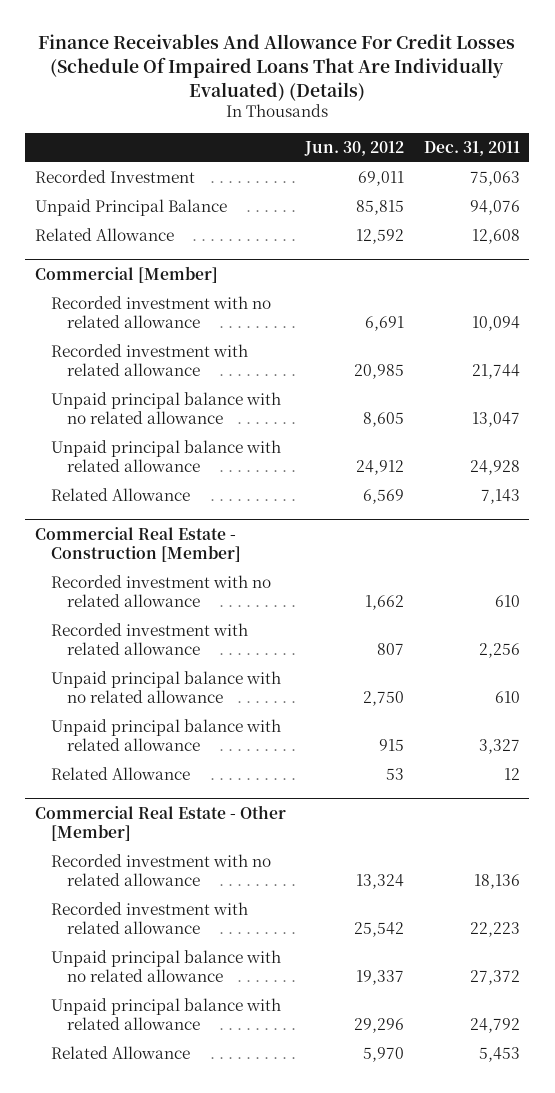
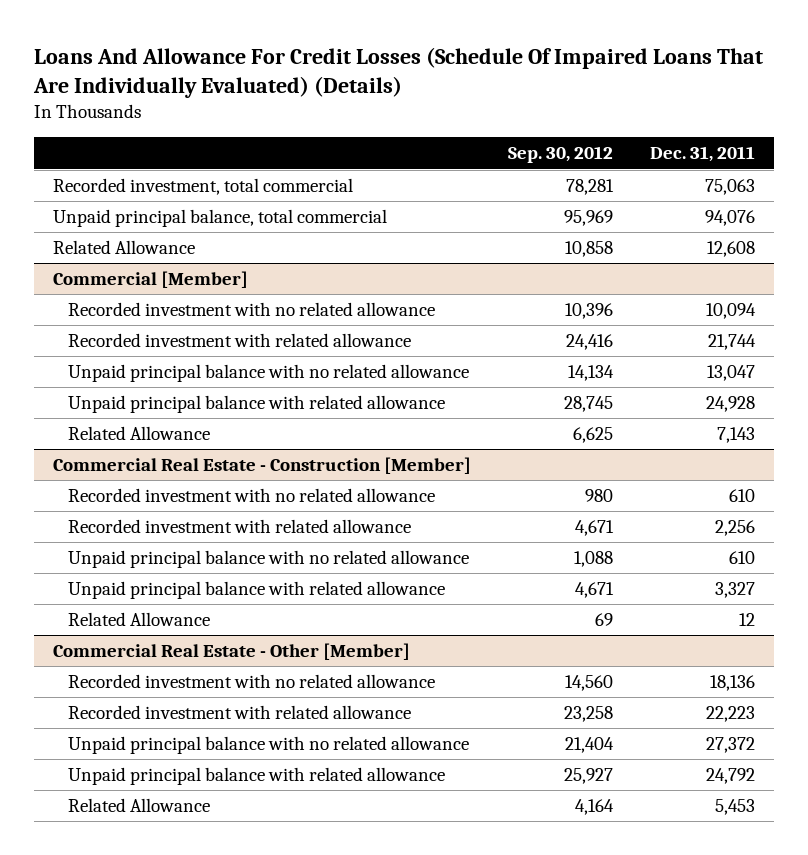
[38,34,516,101] Finance Receivables And Allowance For Credit Losses (Schedule Of Impaired Loans That Are Individually Evaluated) (Details) -> [33,46,764,98] Loans And Allowance For Credit Losses (Schedule Of Impaired Loans That Are Individually Evaluated) (Details)
[304,140,405,156] Jun. 30, 2012 -> none
none -> [507,146,613,164] Sep. 30, 2012
[34,170,195,184] Recorded Investment -> [52,178,353,196] Recorded investment, total commercial
[34,199,227,217] Unpaid Principal Balance -> [52,209,387,228] Unpaid principal balance, total commercial

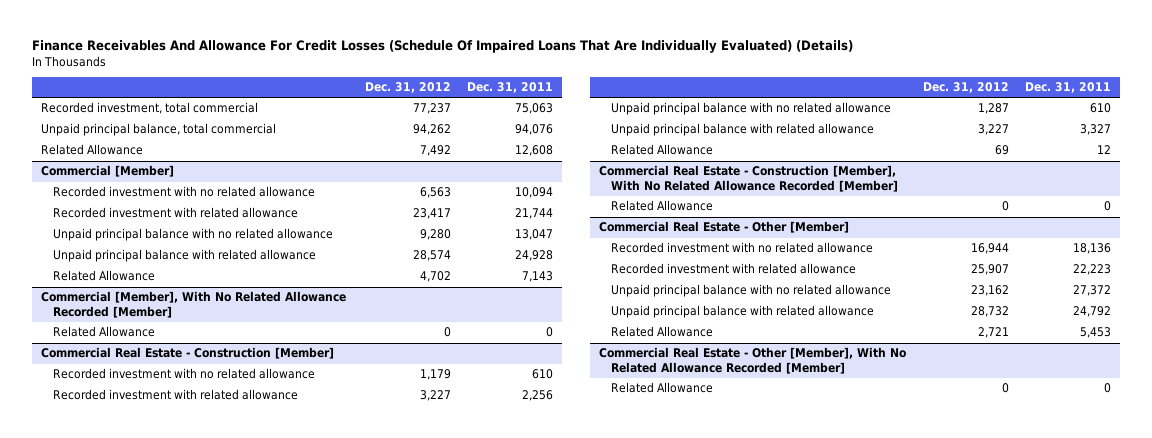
[33,46,764,98] Loans And Allowance For Credit Losses (Schedule Of Impaired Loans That Are Individually Evaluated) (Details) -> [32,40,854,54] Finance Receivables And Allowance For Credit Losses (Schedule Of Impaired Loans That Are Individually Evaluated) (Details)
[507,146,613,164] Sep. 30, 2012 -> none
none -> [364,82,451,94] Dec. 31, 2012
none -> [40,291,346,318] Commercial [Member], With No Related Allowance Recorded [Member]
none -> [53,326,156,338] Related Allowance
none -> [598,165,899,192] Commercial Real Estate - Construction [Member], With No Related Allowance Recorded [Member]
none -> [611,200,714,212] Related Allowance
none -> [598,347,906,374] Commercial Real Estate - Other [Member], With No Related Allowance Recorded [Member]
none -> [611,382,714,394] Related Allowance

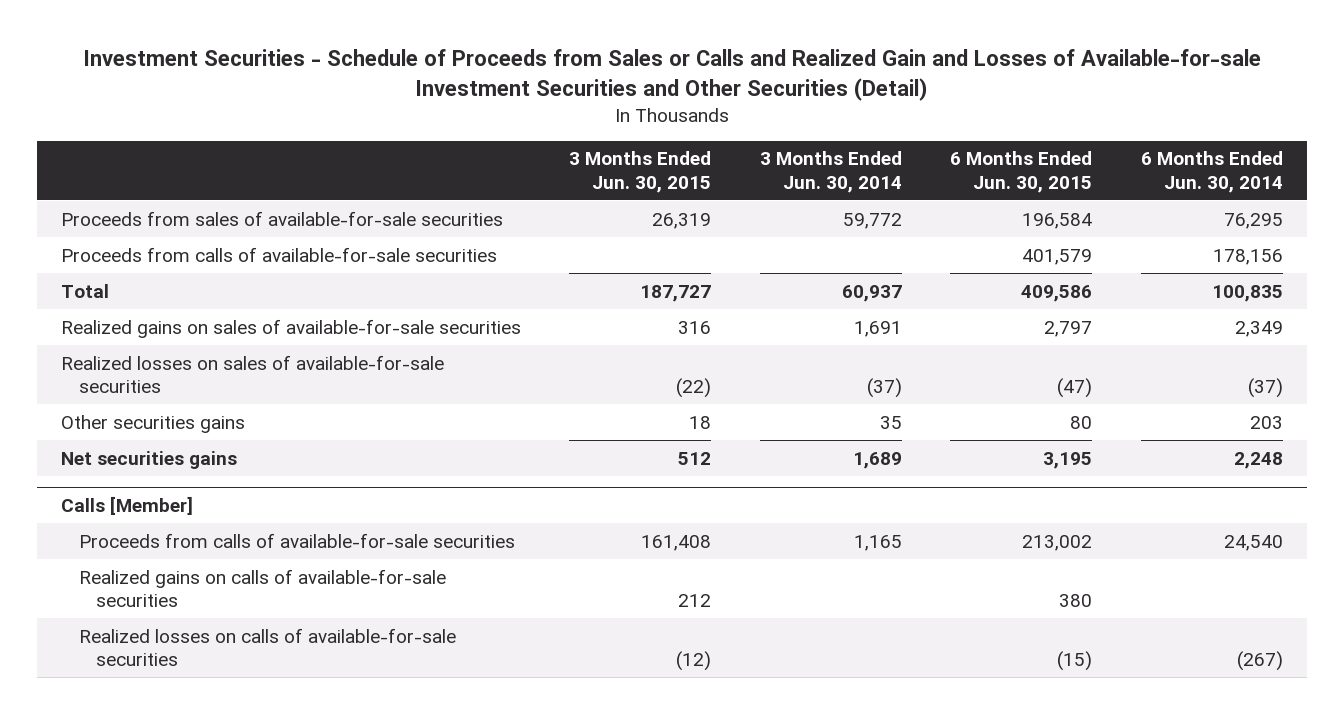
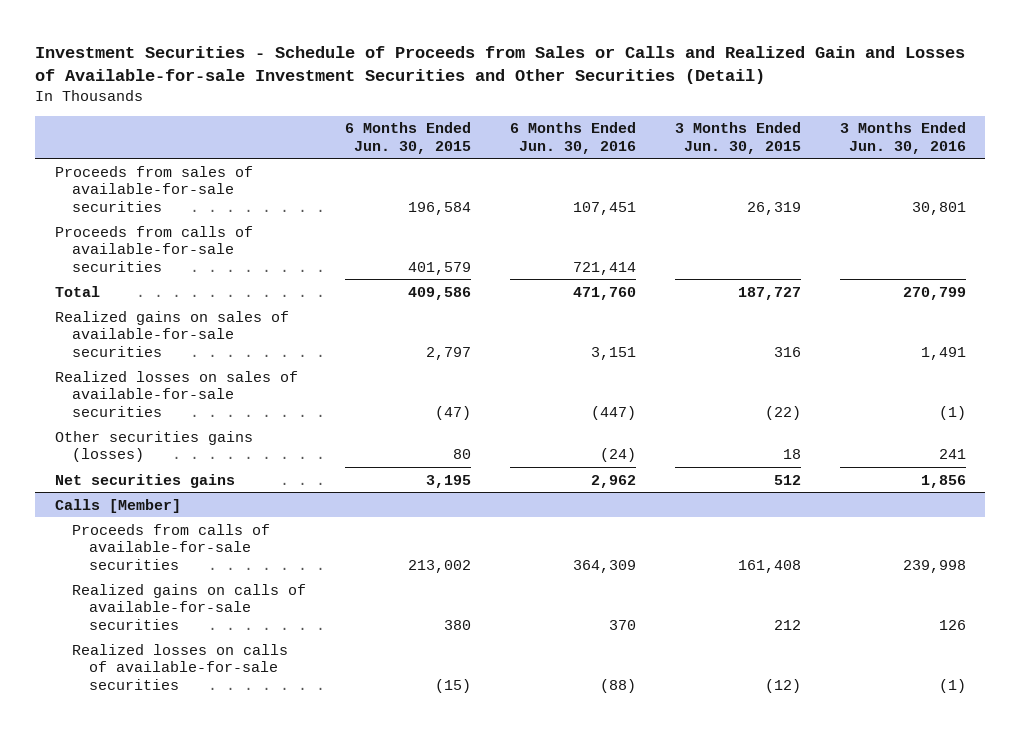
[759,151,902,193] 3 Months Ended Jun. 30, 2014 -> none
[1140,151,1283,193] 6 Months Ended Jun. 30, 2014 -> none
none -> [509,122,636,154] 6 Months Ended Jun. 30, 2016
none -> [839,122,966,154] 3 Months Ended Jun. 30, 2016
[61,414,246,433] Other securities gains -> [54,430,253,463] Other securities gains (losses)

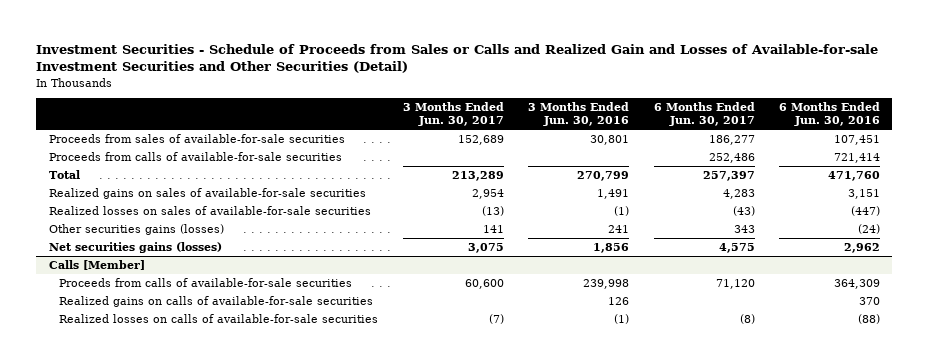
[344,122,471,154] 6 Months Ended Jun. 30, 2015 -> none
[674,122,801,154] 3 Months Ended Jun. 30, 2015 -> none
none -> [402,101,504,127] 3 Months Ended Jun. 30, 2017
none -> [653,101,755,127] 6 Months Ended Jun. 30, 2017
[54,473,235,488] Net securities gains -> [48,242,222,254] Net securities gains (losses)

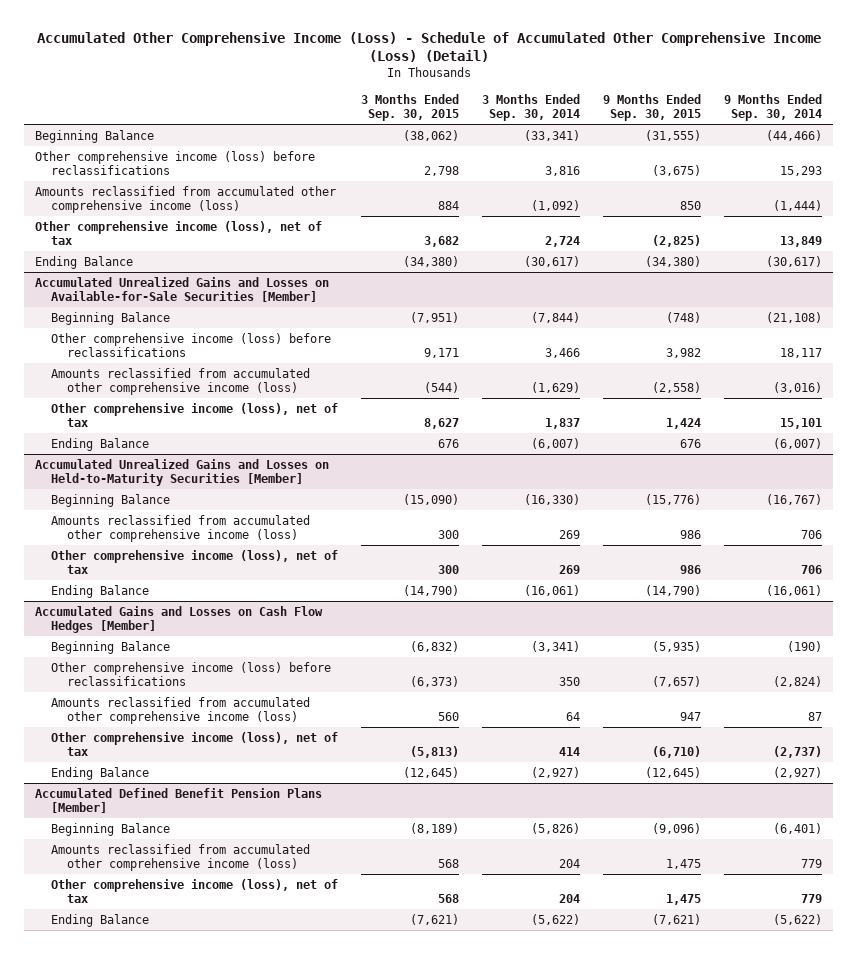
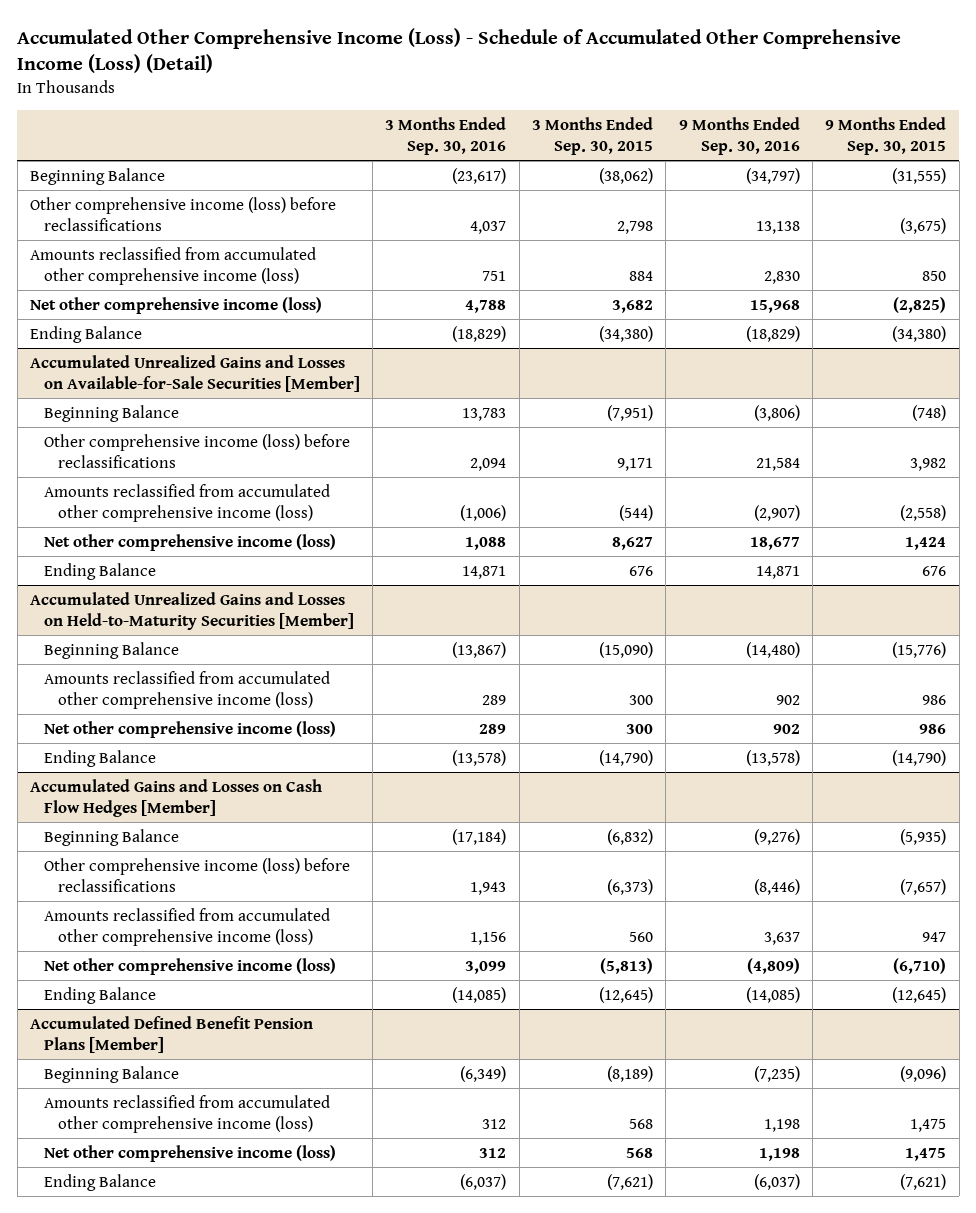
[482,93,581,122] 3 Months Ended Sep. 30, 2014 -> none
[723,93,822,122] 9 Months Ended Sep. 30, 2014 -> none
none -> [385,116,507,156] 3 Months Ended Sep. 30, 2016
none -> [678,116,800,156] 9 Months Ended Sep. 30, 2016
[35,220,323,245] Other comprehensive income (loss), net of tax -> [29,296,322,314] Net other comprehensive income (loss)
[51,402,339,427] Other comprehensive income (loss), net of tax -> [43,533,336,551] Net other comprehensive income (loss)
[51,549,339,574] Other comprehensive income (loss), net of tax -> [43,720,336,738] Net other comprehensive income (loss)
[51,731,339,756] Other comprehensive income (loss), net of tax -> [43,957,336,975] Net other comprehensive income (loss)
[51,878,339,903] Other comprehensive income (loss), net of tax -> [43,1144,336,1162] Net other comprehensive income (loss)

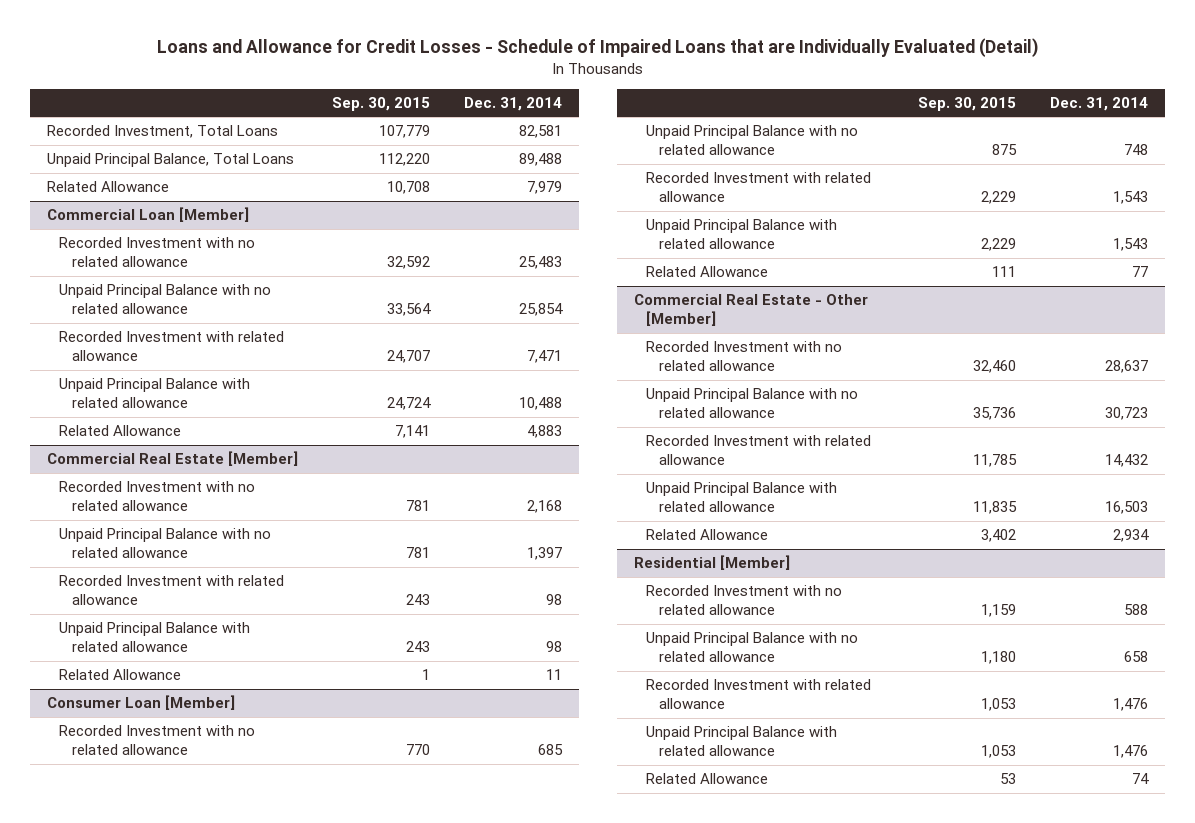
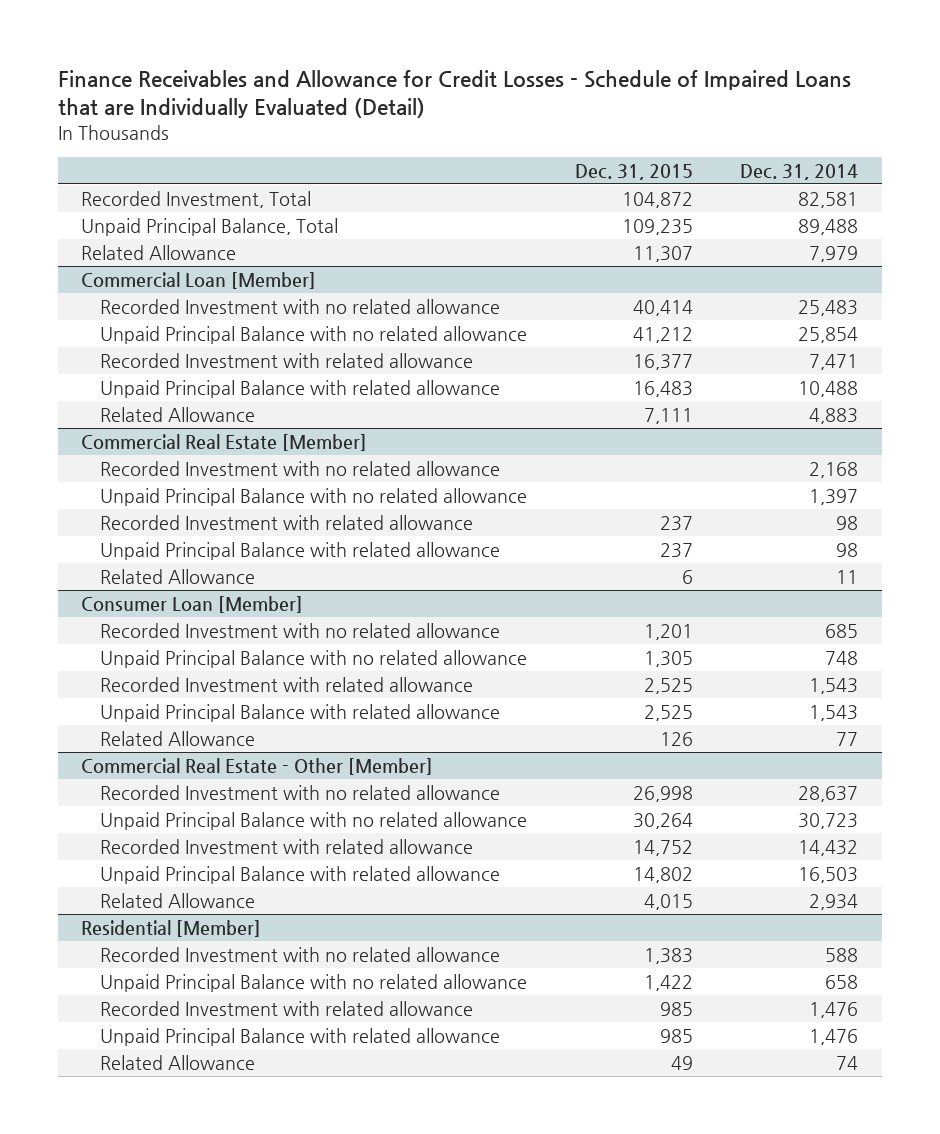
[156,38,1039,58] Loans and Allowance for Credit Losses - Schedule of Impaired Loans that are Individually Evaluated (Detail) -> [57,69,851,118] Finance Receivables and Allowance for Credit Losses - Schedule of Impaired Loans that are Individually Evaluated (Detail)
[331,96,430,111] Sep. 30, 2015 -> none
none -> [574,163,693,180] Dec. 31, 2015
[46,125,278,139] Recorded Investment, Total Loans -> [81,190,312,208] Recorded Investment, Total
[46,153,294,168] Unpaid Principal Balance, Total Loans -> [81,217,339,236] Unpaid Principal Balance, Total

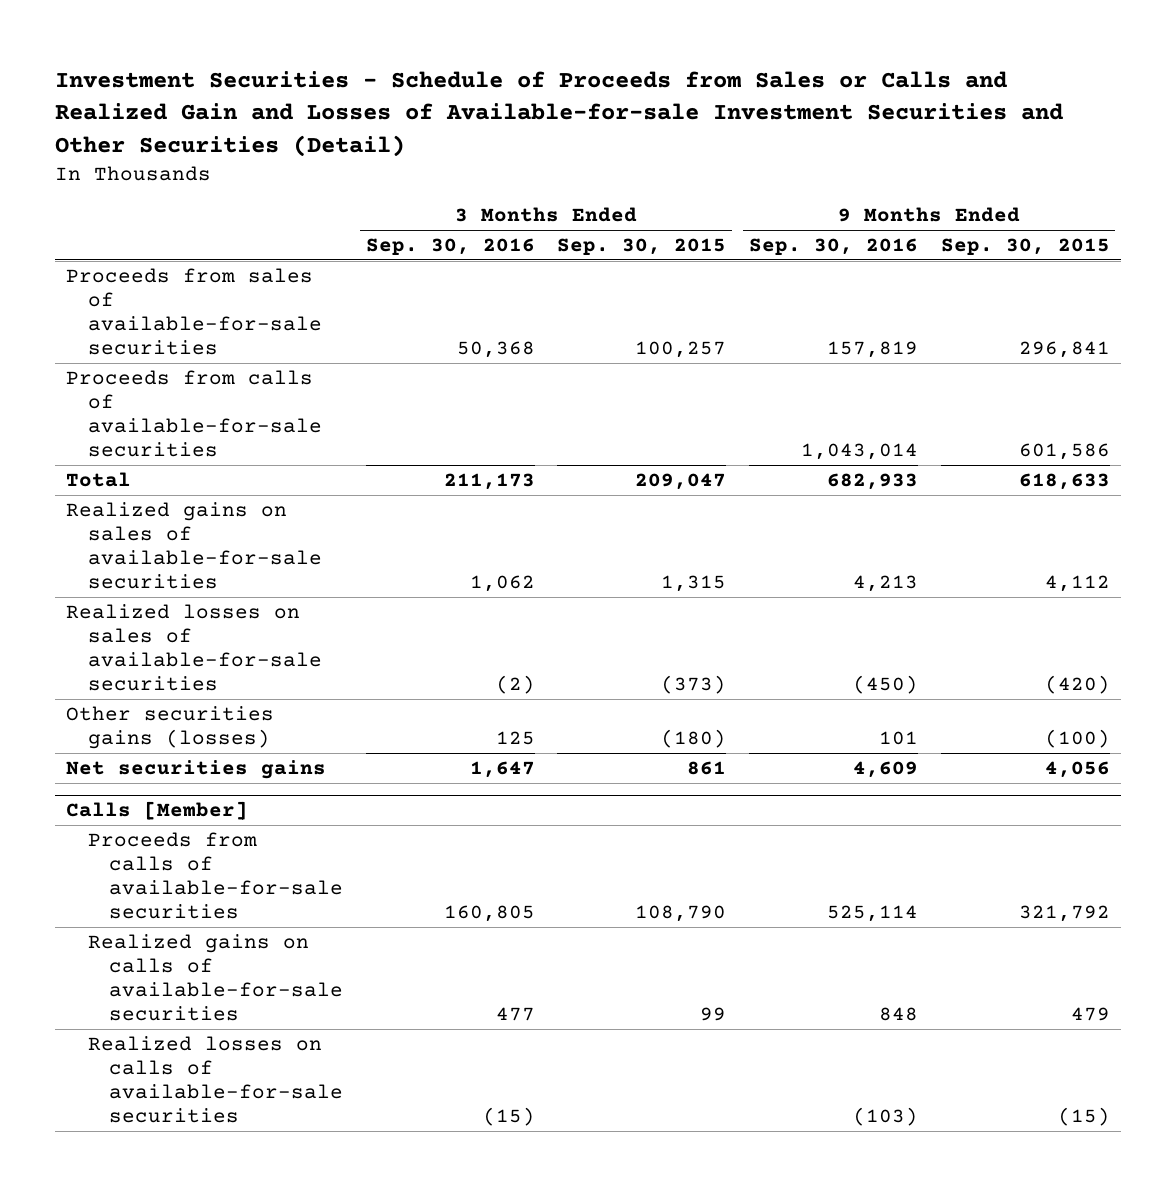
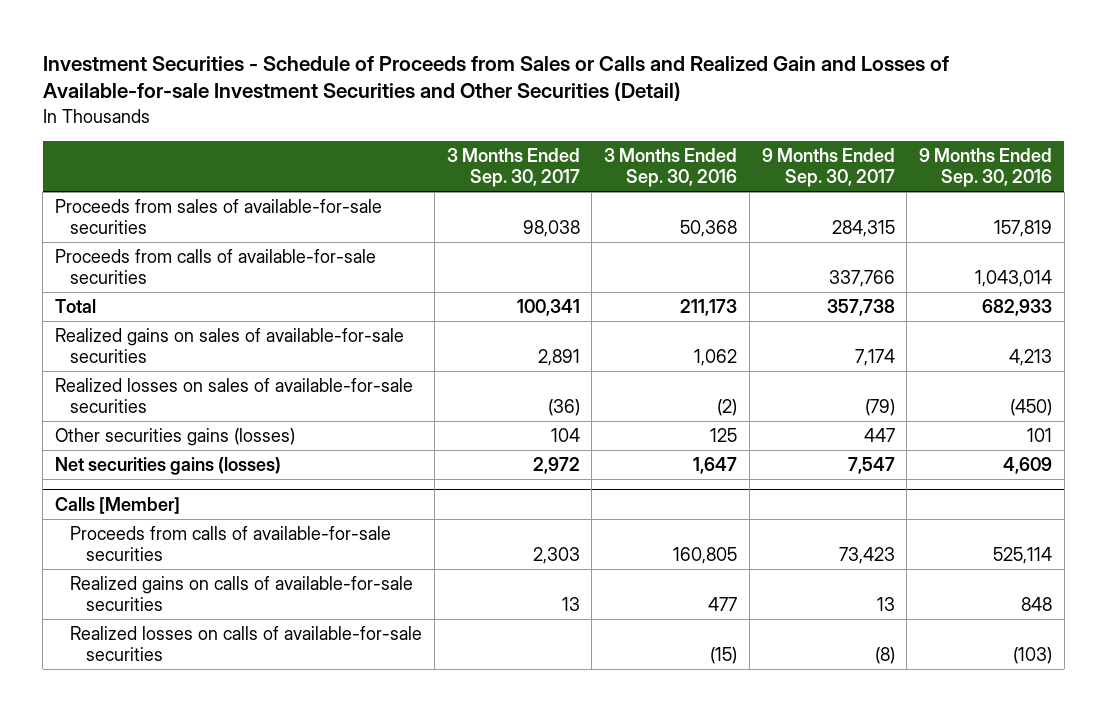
[557,237,727,255] Sep. 30, 2015 -> none
[940,237,1110,255] Sep. 30, 2015 -> none
none -> [446,147,580,187] 3 Months Ended Sep. 30, 2017
none -> [761,147,895,187] 9 Months Ended Sep. 30, 2017
[65,759,326,779] Net securities gains -> [54,457,281,476] Net securities gains (losses)

